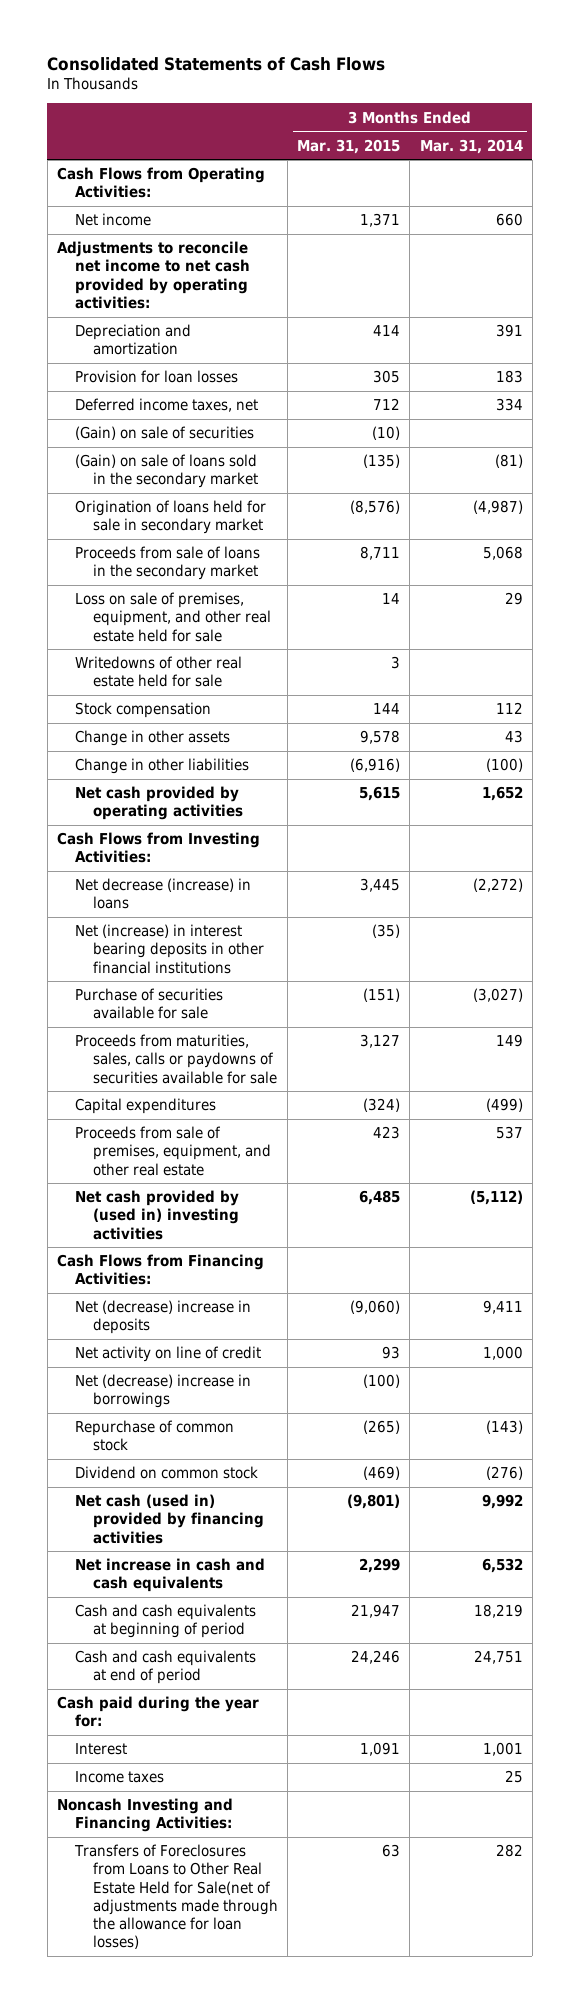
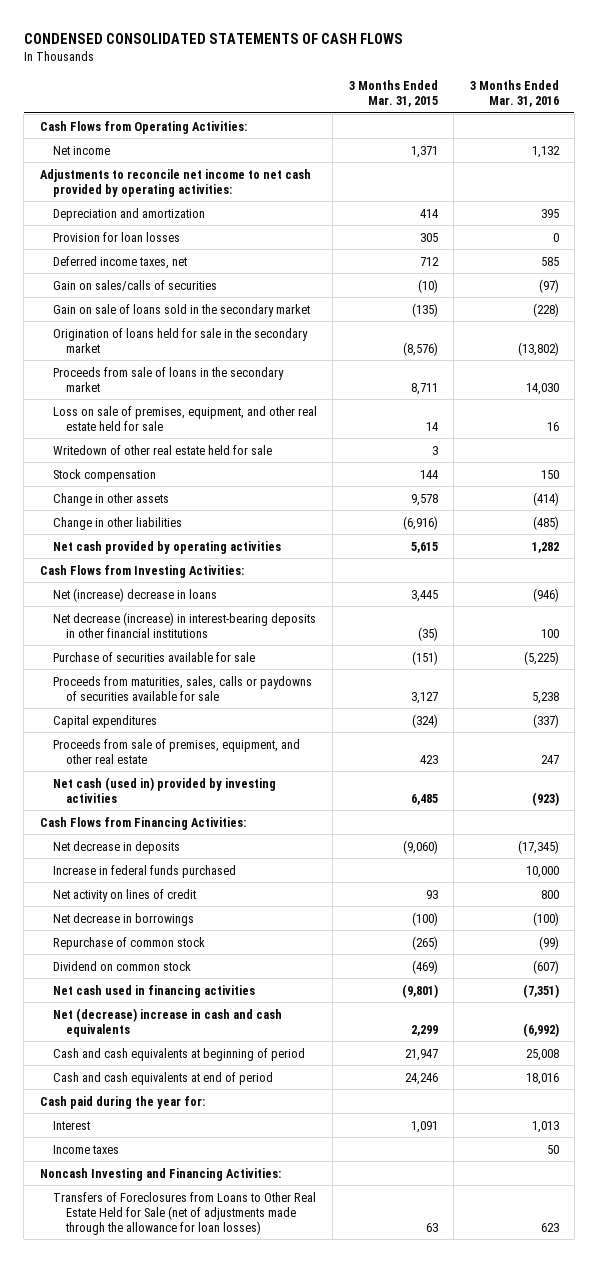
[47,56,386,71] Consolidated Statements of Cash Flows -> [23,32,403,44] CONDENSED CONSOLIDATED STATEMENTS OF CASH FLOWS
[419,138,523,154] Mar. 31, 2014 -> none
none -> [469,79,559,108] 3 Months Ended Mar. 31, 2016
[75,426,255,441] (Gain) on sale of securities -> [52,279,217,291] Gain on sales/calls of securities
[75,454,259,489] (Gain) on sale of loans sold in the secondary market -> [52,303,310,317] Gain on sale of loans sold in the secondary market
[75,500,267,535] Origination of loans held for sale in secondary market -> [52,327,308,353] Origination of loans held for sale in the secondary market
[75,656,243,688] Writedowns of other real estate held for sale -> [52,444,272,455] Writedown of other real estate held for sale
[75,878,252,910] Net decrease (increase) in loans -> [52,587,217,602] Net (increase) decrease in loans
[75,924,265,974] Net (increase) in interest bearing deposits in other financial institutions -> [52,611,316,638] Net decrease (increase) in interest-bearing deposits in other financial institutions
[75,1190,240,1240] Net cash provided by (used in) investing activities -> [52,776,276,803] Net cash (used in) provided by investing activities
[75,1300,252,1335] Net (decrease) increase in deposits -> [52,840,180,854] Net decrease in deposits
none -> [52,864,236,878] Increase in federal funds purchased
[75,1346,262,1363] Net activity on line of credit -> [52,888,196,902] Net activity on lines of credit
[75,1374,252,1409] Net (decrease) increase in borrowings -> [52,912,194,926] Net decrease in borrowings
[75,1494,265,1544] Net cash (used in) provided by financing activities -> [52,984,255,998] Net cash used in financing activities
[75,1558,266,1593] Net increase in cash and cash equivalents -> [52,1007,282,1037] Net (decrease) increase in cash and cash equivalents
[74,1844,279,1950] Transfers of Foreclosures from Loans to Other Real Estate Held for Sale(net of adjustments made through the allowance for loan losses) -> [52,1191,316,1235] Transfers of Foreclosures from Loans to Other Real Estate Held for Sale (net of adjustments made through the allowance for loan losses)

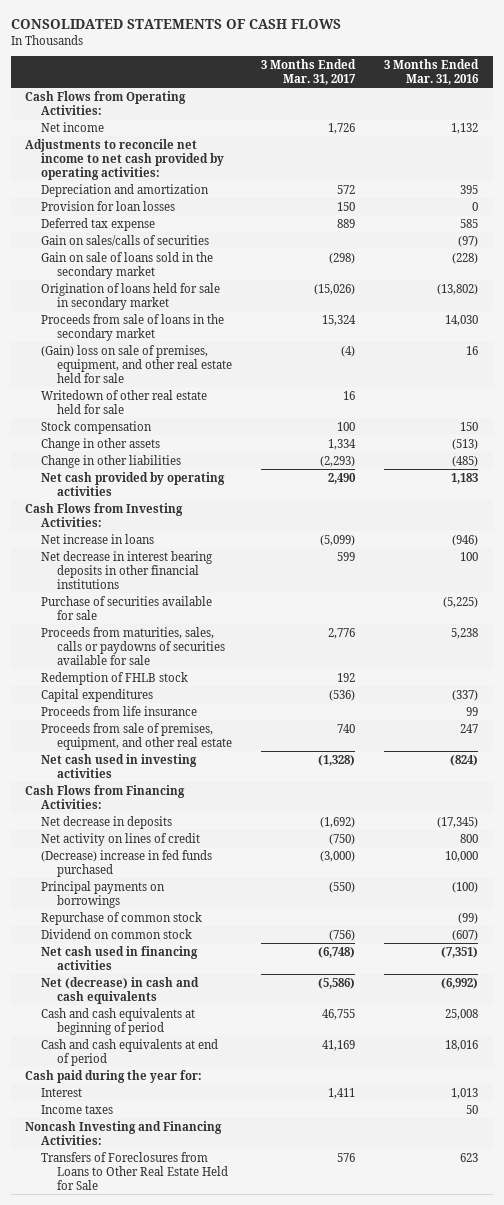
[23,32,403,44] CONDENSED CONSOLIDATED STATEMENTS OF CASH FLOWS -> [10,18,341,29] CONSOLIDATED STATEMENTS OF CASH FLOWS
[348,79,438,108] 3 Months Ended Mar. 31, 2015 -> none
none -> [261,58,357,85] 3 Months Ended Mar. 31, 2017
[52,255,187,269] Deferred income taxes, net -> [41,217,156,231] Deferred tax expense
[52,327,308,353] Origination of loans held for sale in the secondary market -> [41,282,221,310] Origination of loans held for sale in secondary market
[52,405,317,431] Loss on sale of premises, equipment, and other real estate held for sale -> [41,344,233,383] (Gain) loss on sale of premises, equipment, and other real estate held for sale
[532,491,559,506] (414) -> [452,438,479,450] (513)
[531,541,559,553] 1,282 -> [451,472,479,484] 1,183
[52,587,217,602] Net (increase) decrease in loans -> [41,533,155,544] Net increase in loans
[52,611,316,638] Net decrease (increase) in interest-bearing deposits in other financial institutions -> [41,550,214,589] Net decrease in interest bearing deposits in other financial institutions
none -> [41,671,189,685] Redemption of FHLB stock
none -> [41,705,198,716] Proceeds from life insurance
[52,776,276,803] Net cash (used in) provided by investing activities -> [41,753,198,778] Net cash used in investing activities
[531,791,559,806] (923) -> [450,754,479,766] (824)
[52,864,236,878] Increase in federal funds purchased -> none
[52,912,194,926] Net decrease in borrowings -> none
none -> [41,849,213,877] (Decrease) increase in fed funds purchased
none -> [41,880,166,908] Principal payments on borrowings
[52,1007,282,1037] Net (decrease) increase in cash and cash equivalents -> [41,976,200,1004] Net (decrease) in cash and cash equivalents
[52,1191,316,1235] Transfers of Foreclosures from Loans to Other Real Estate Held for Sale (net of adjustments made through the allowance for loan losses) -> [41,1151,229,1190] Transfers of Foreclosures from Loans to Other Real Estate Held for Sale

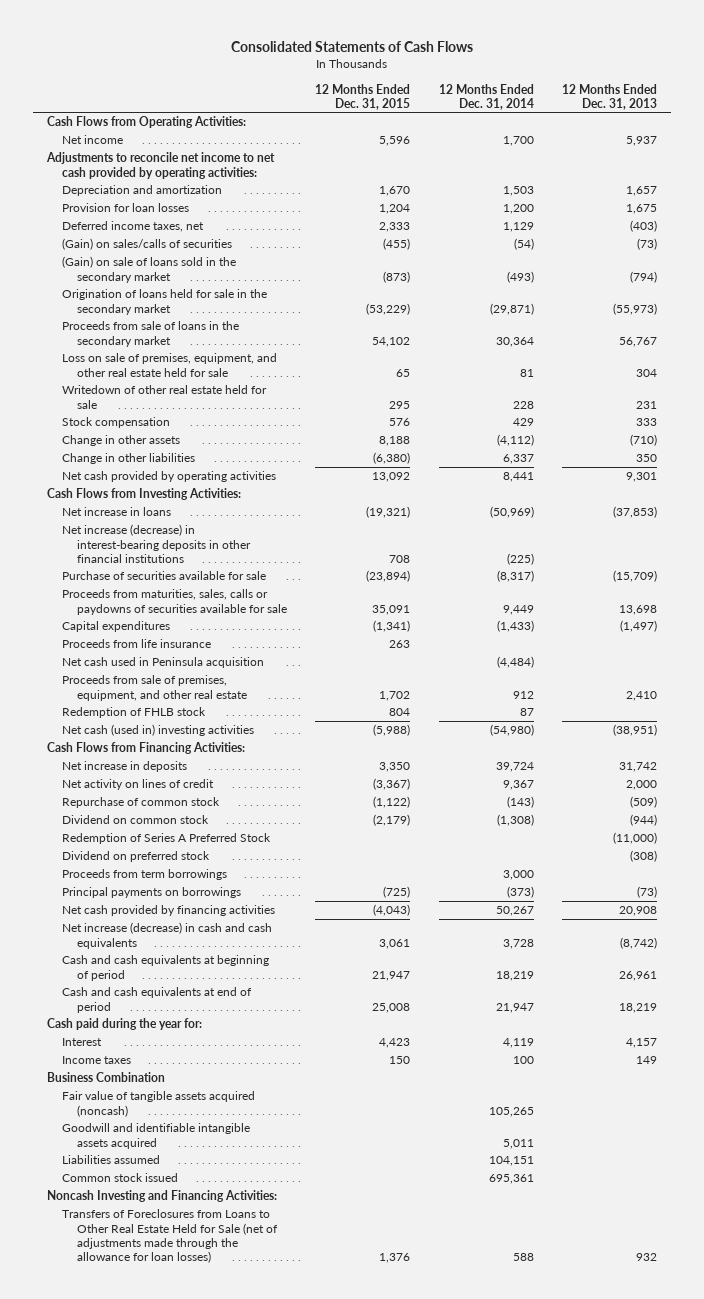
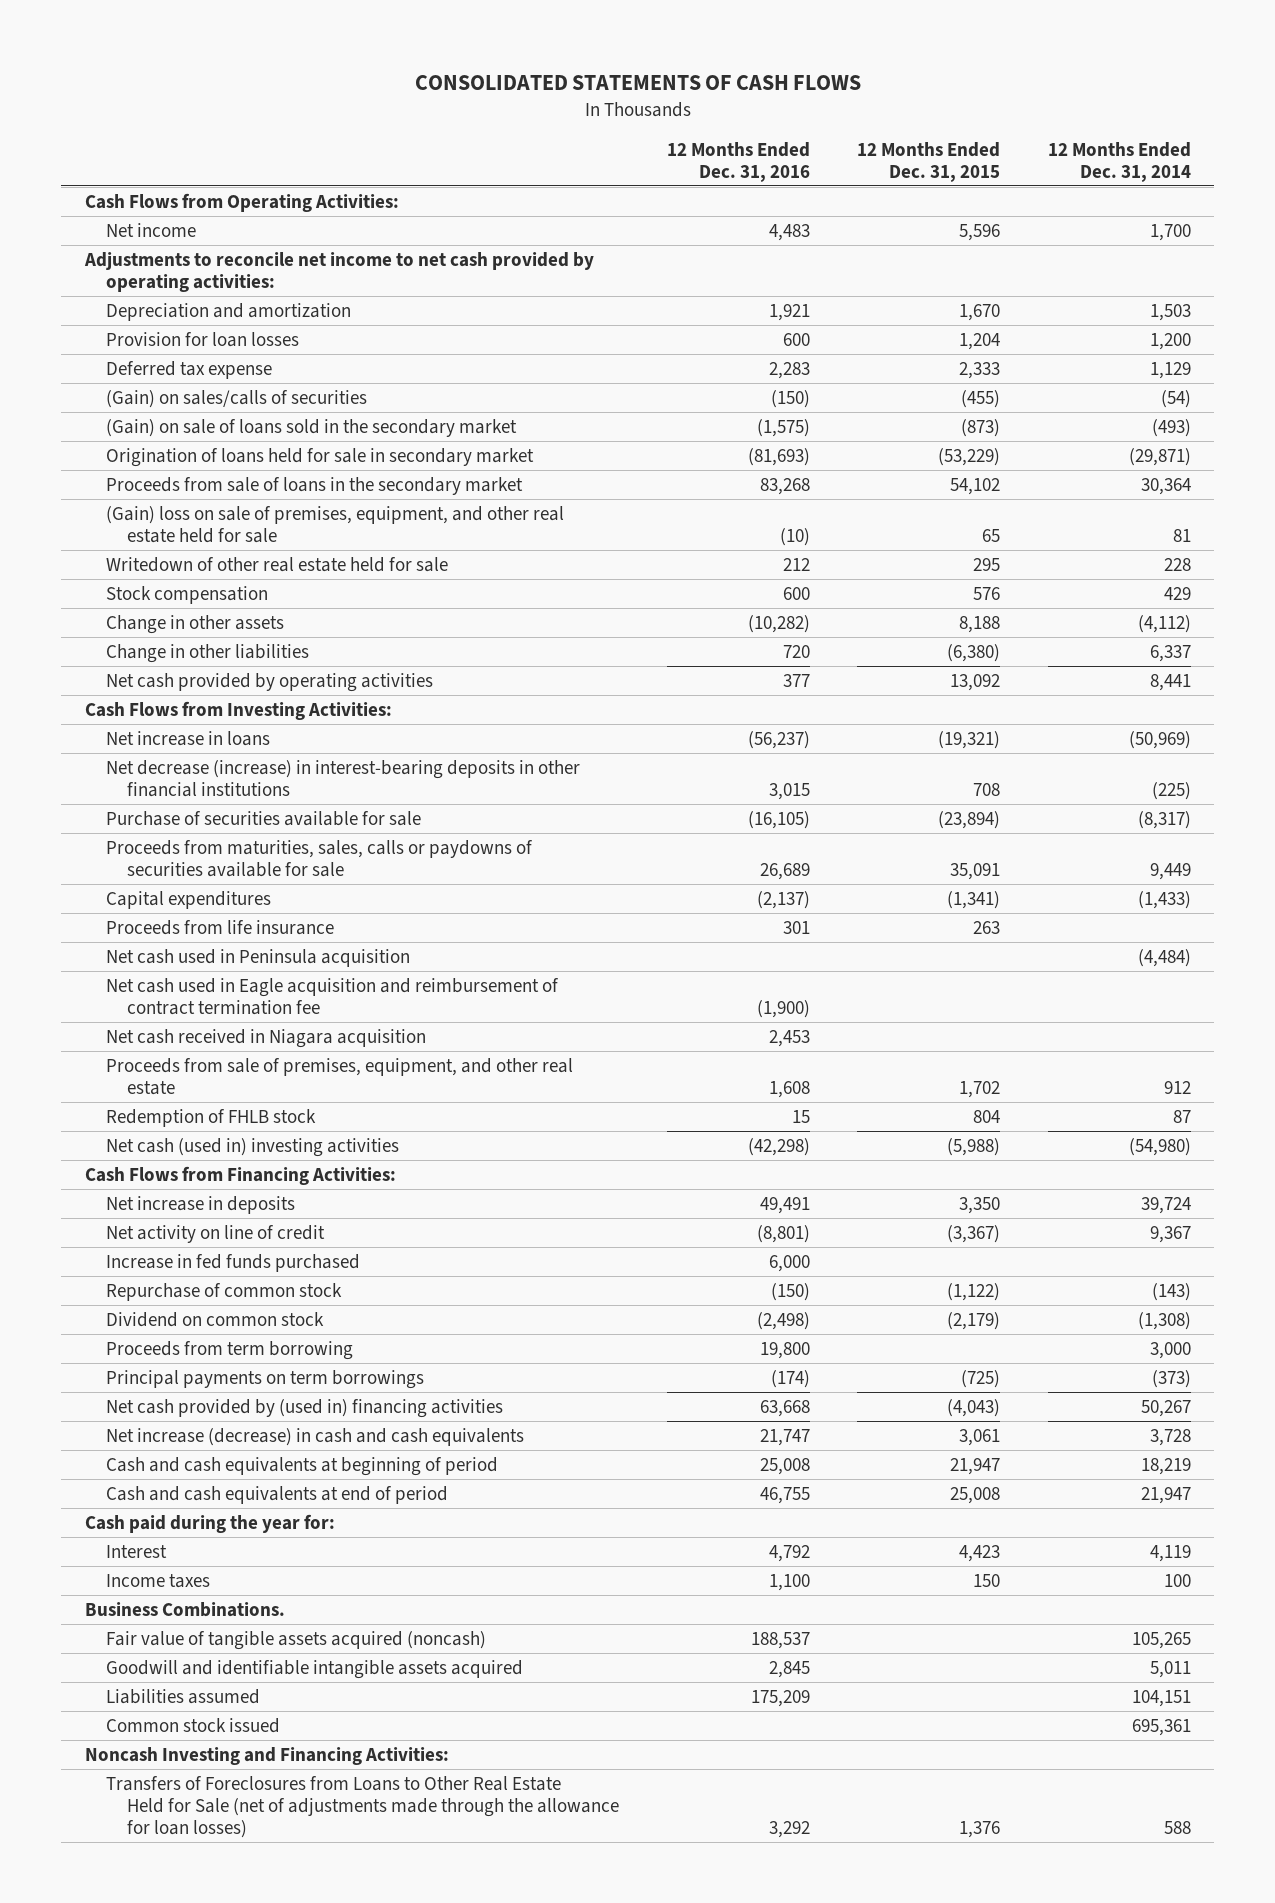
[230,40,473,52] Consolidated Statements of Cash Flows -> [414,75,861,91] CONSOLIDATED STATEMENTS OF CASH FLOWS
[561,83,657,110] 12 Months Ended Dec. 31, 2013 -> none
none -> [666,141,810,182] 12 Months Ended Dec. 31, 2016
[61,221,204,233] Deferred income taxes, net -> [105,360,272,379] Deferred tax expense
[61,289,267,315] Origination of loans held for sale in the secondary market -> [105,447,534,467] Origination of loans held for sale in secondary market
[61,353,277,377] Loss on sale of premises, equipment, and other real estate held for sale -> [105,505,564,543] (Gain) loss on sale of premises, equipment, and other real estate held for sale
[61,524,251,563] Net increase (decrease) in interest-bearing deposits in other financial institutions -> [105,759,580,797] Net decrease (increase) in interest-bearing deposits in other financial institutions
none -> [105,977,559,1015] Net cash used in Eagle acquisition and reimbursement of contract termination fee
none -> [105,1028,426,1048] Net cash received in Niagara acquisition
[61,779,214,791] Net activity on lines of credit -> [105,1224,325,1243] Net activity on line of credit
none -> [105,1253,360,1272] Increase in fed funds purchased
[61,833,271,845] Redemption of Series A Preferred Stock -> none
[61,851,210,863] Dividend on preferred stock -> none
[61,869,227,881] Proceeds from term borrowings -> [105,1340,353,1360] Proceeds from term borrowing
[61,887,241,899] Principal payments on borrowings -> [105,1369,424,1389] Principal payments on term borrowings
[61,905,275,917] Net cash provided by financing activities -> [105,1398,503,1418] Net cash provided by (used in) financing activities
[46,1072,165,1083] Business Combination -> [84,1601,285,1617] Business Combinations.

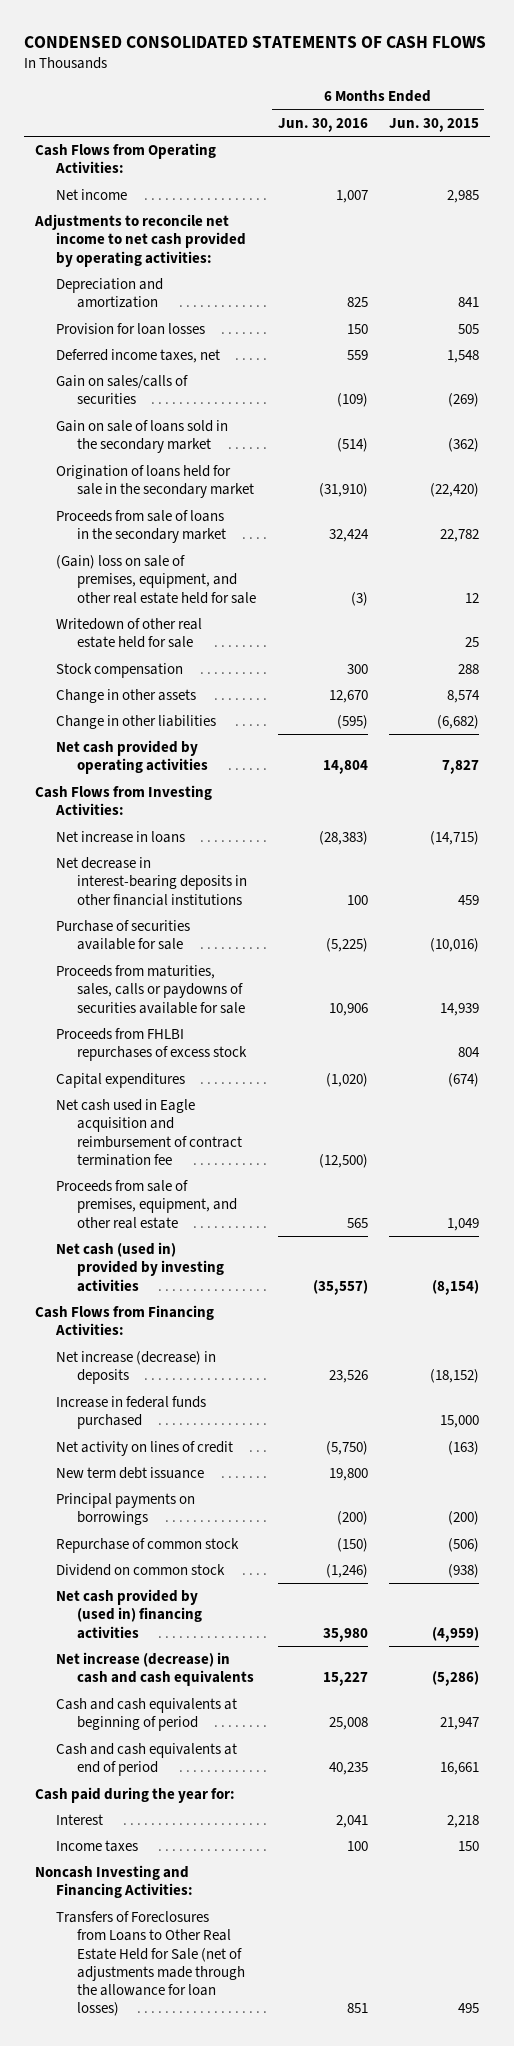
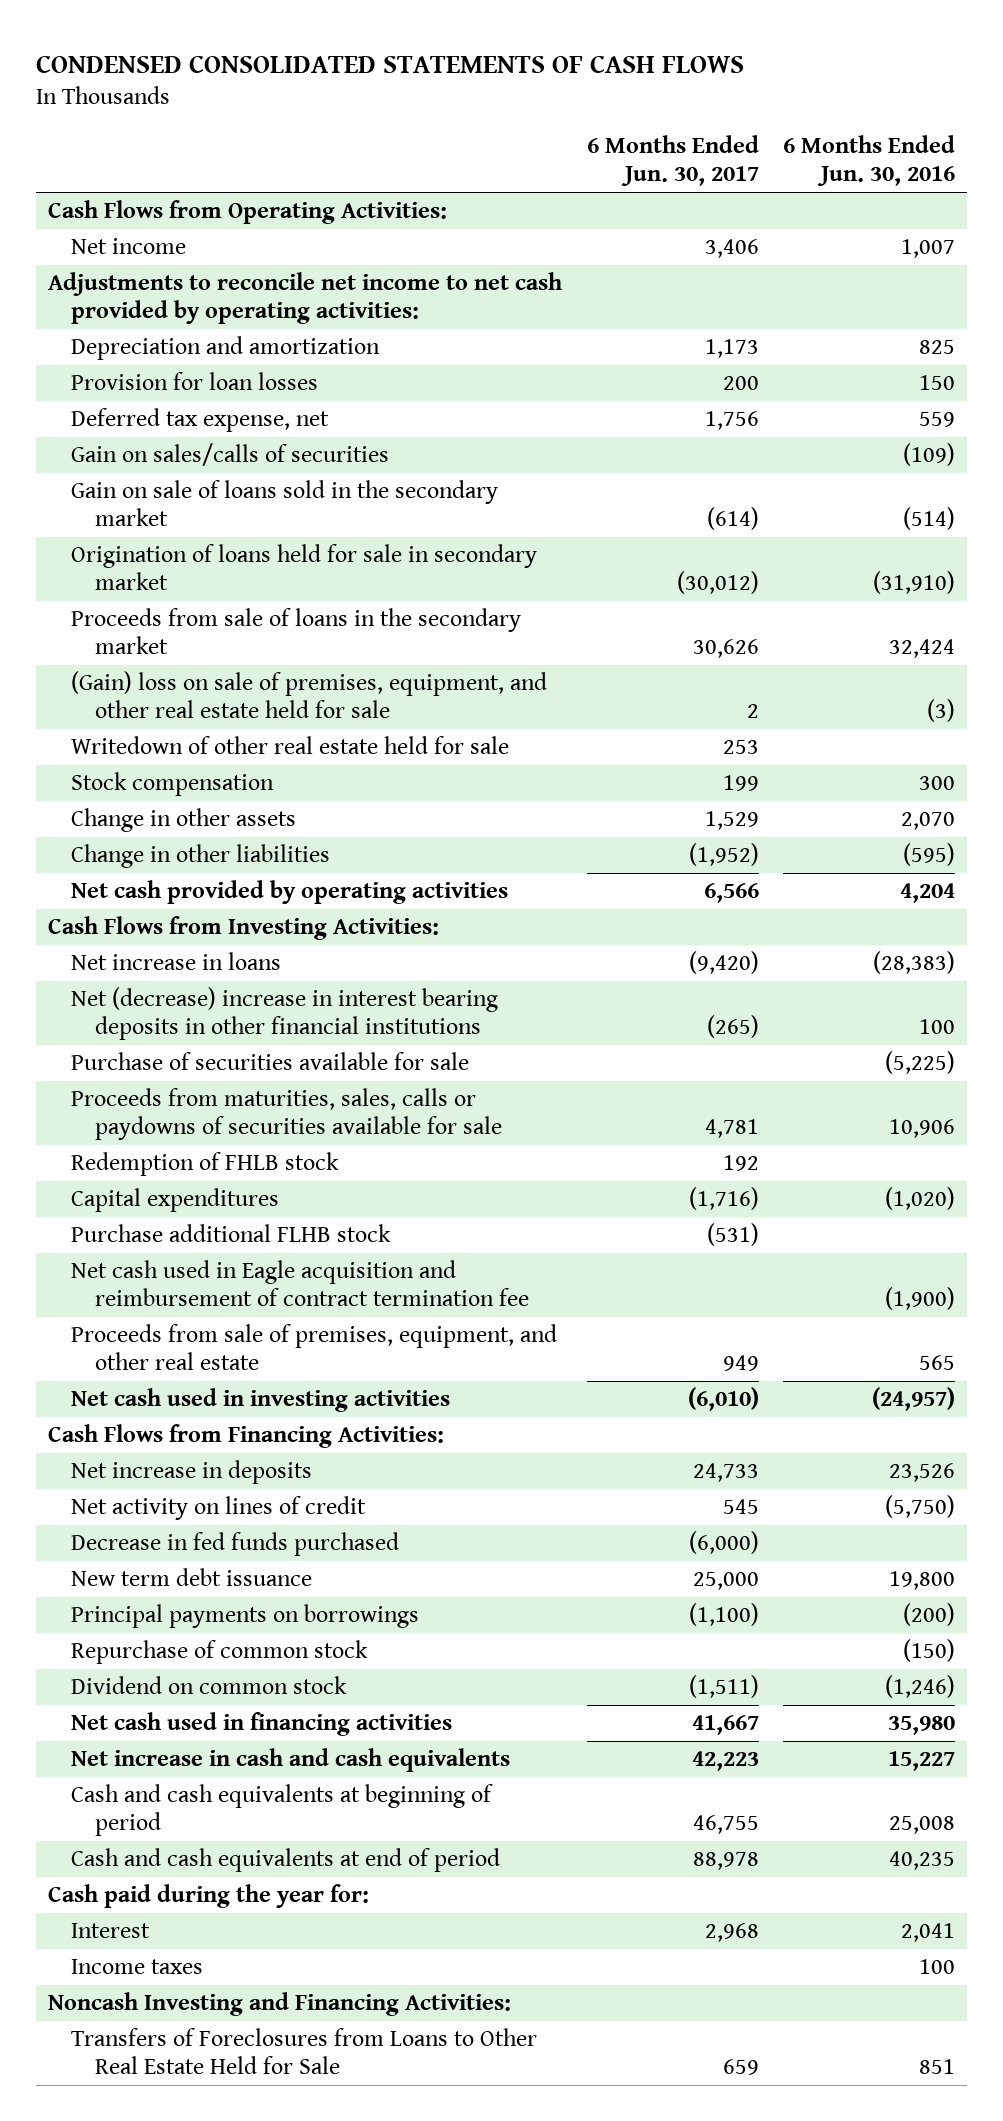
[389,117,480,132] Jun. 30, 2015 -> none
none -> [586,135,759,187] 6 Months Ended Jun. 30, 2017
[56,349,221,364] Deferred income taxes, net -> [71,408,330,433] Deferred tax expense, net
[56,465,255,499] Origination of loans held for sale in the secondary market -> [71,544,538,591] Origination of loans held for sale in secondary market
[328,690,368,704] 12,670 -> [900,812,955,831] 2,070
[322,760,368,775] 14,804 -> [899,883,955,904] 4,204
[56,857,248,906] Net decrease in interest-bearing deposits in other financial institutions -> [71,987,499,1041] Net (decrease) increase in interest bearing deposits in other financial institutions
[56,1028,248,1062] Proceeds from FHLBI repurchases of excess stock -> none
none -> [71,1152,340,1177] Redemption of FHLB stock
none -> [71,1224,392,1243] Purchase additional FLHB stock
[318,1153,368,1168] (12,500) -> [884,1287,955,1311] (1,900)
[56,1242,225,1292] Net cash (used in) provided by investing activities -> [71,1388,451,1413] Net cash used in investing activities
[312,1279,368,1295] (35,557) -> [871,1387,955,1412] (24,957)
[56,1396,207,1430] Increase in federal funds purchased -> none
[56,1351,217,1385] Net increase (decrease) in deposits -> [71,1460,313,1485] Net increase in deposits
none -> [71,1532,400,1557] Decrease in fed funds purchased
[56,1589,203,1639] Net cash provided by (used in) financing activities -> [71,1712,453,1737] Net cash used in financing activities
[56,1652,255,1687] Net increase (decrease) in cash and cash equivalents -> [71,1748,511,1773] Net increase in cash and cash equivalents
[56,1911,246,2017] Transfers of Foreclosures from Loans to Other Real Estate Held for Sale (net of adjustments made through the allowance for loan losses) -> [71,2028,538,2075] Transfers of Foreclosures from Loans to Other Real Estate Held for Sale

